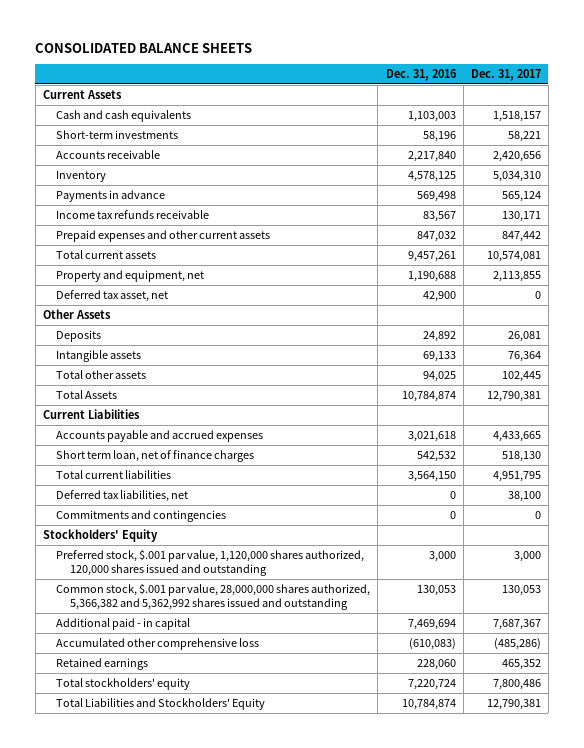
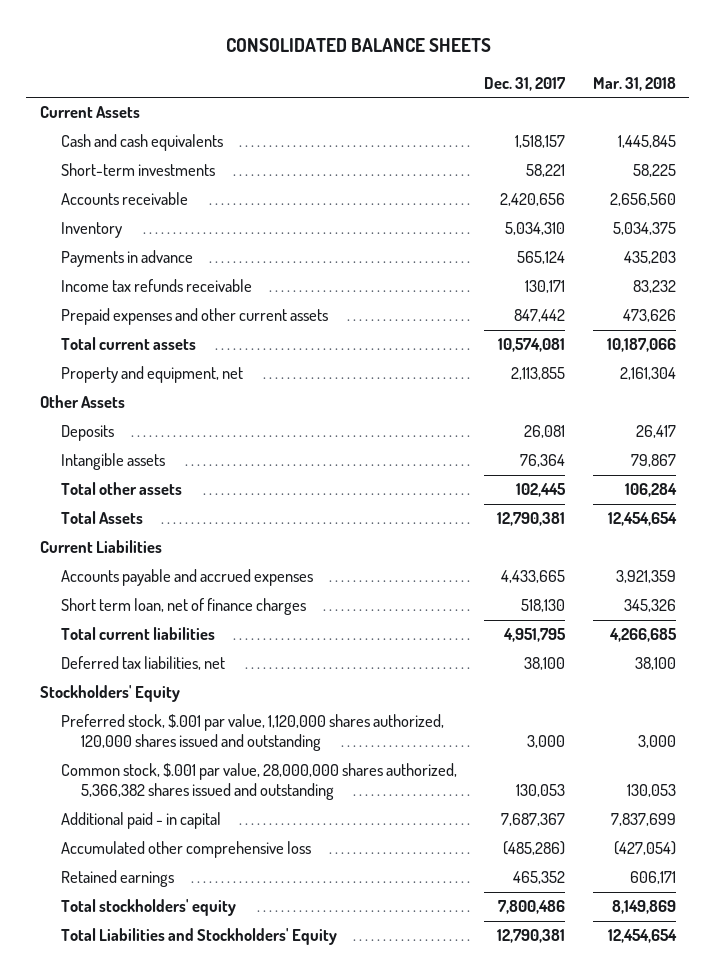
[385,68,457,81] Dec. 31, 2016 -> none
none -> [592,76,676,91] Mar. 31, 2018
[56,289,169,302] Deferred tax asset, net -> none
[56,509,227,522] Commitments and contingencies -> none
[56,582,371,610] Common stock, $.001 par value, 28,000,000 shares authorized, 5,366,382 and 5,362,992 shares issued and outstanding -> [60,763,457,801] Common stock, $.001 par value, 28,000,000 shares authorized, 5,366,382 shares issued and outstanding

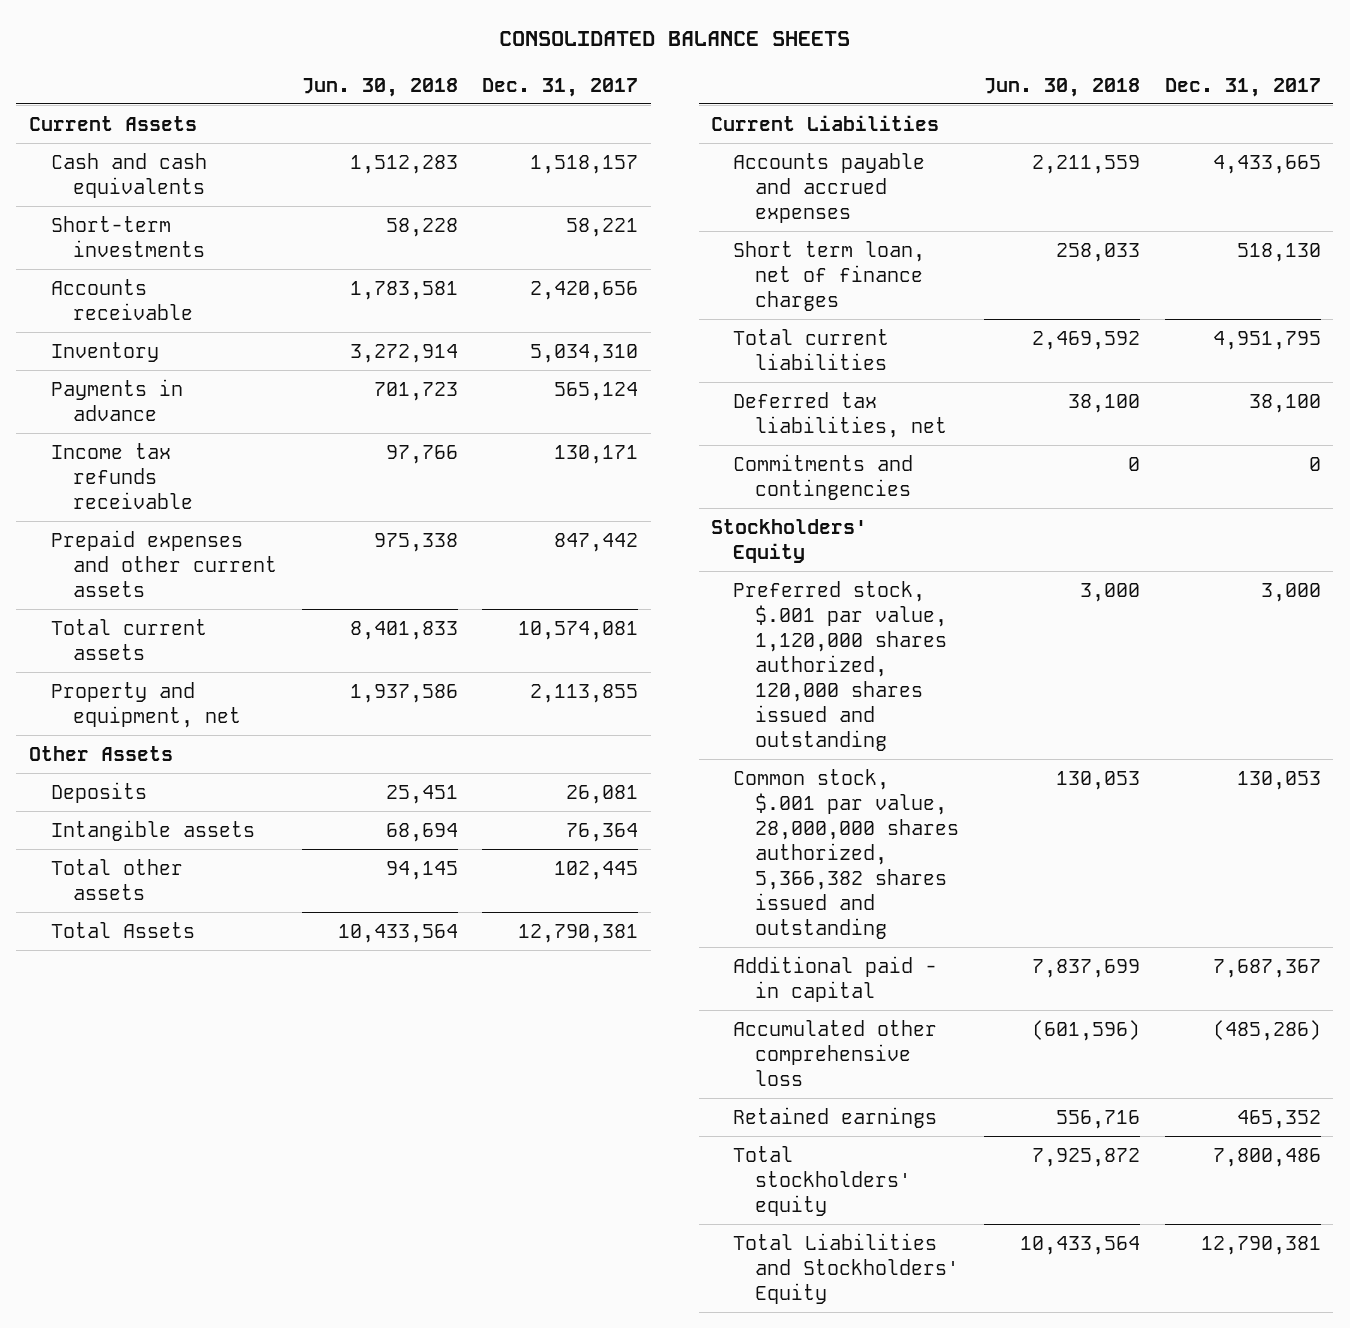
[592,76,676,91] Mar. 31, 2018 -> none
none -> [301,77,458,97] Jun. 30, 2018
none -> [733,453,914,500] Commitments and contingencies

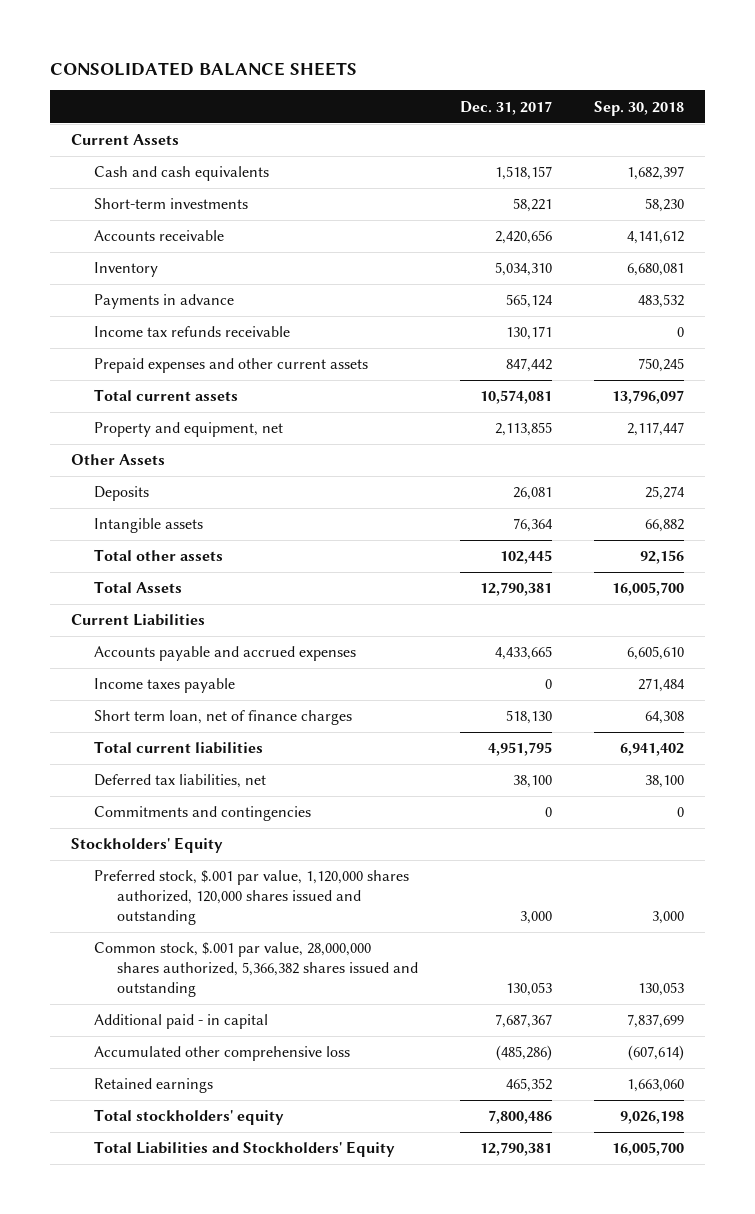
[301,77,458,97] Jun. 30, 2018 -> none
none -> [593,100,684,116] Sep. 30, 2018
none -> [94,678,236,694] Income taxes payable

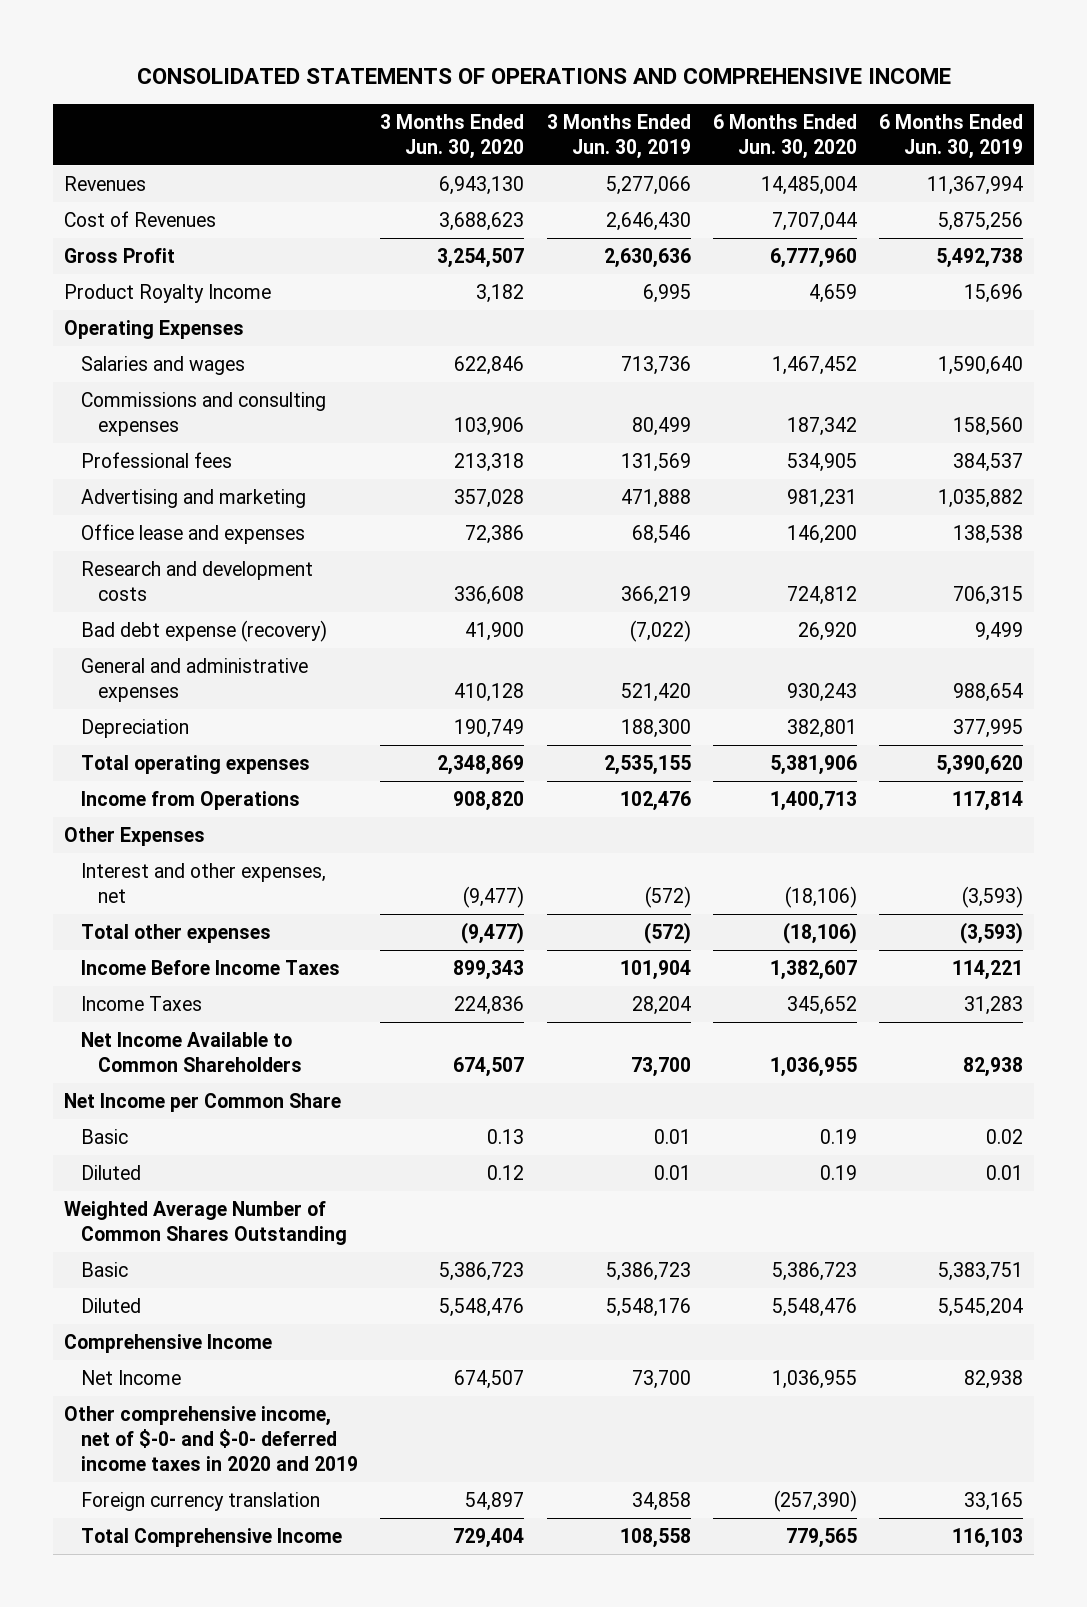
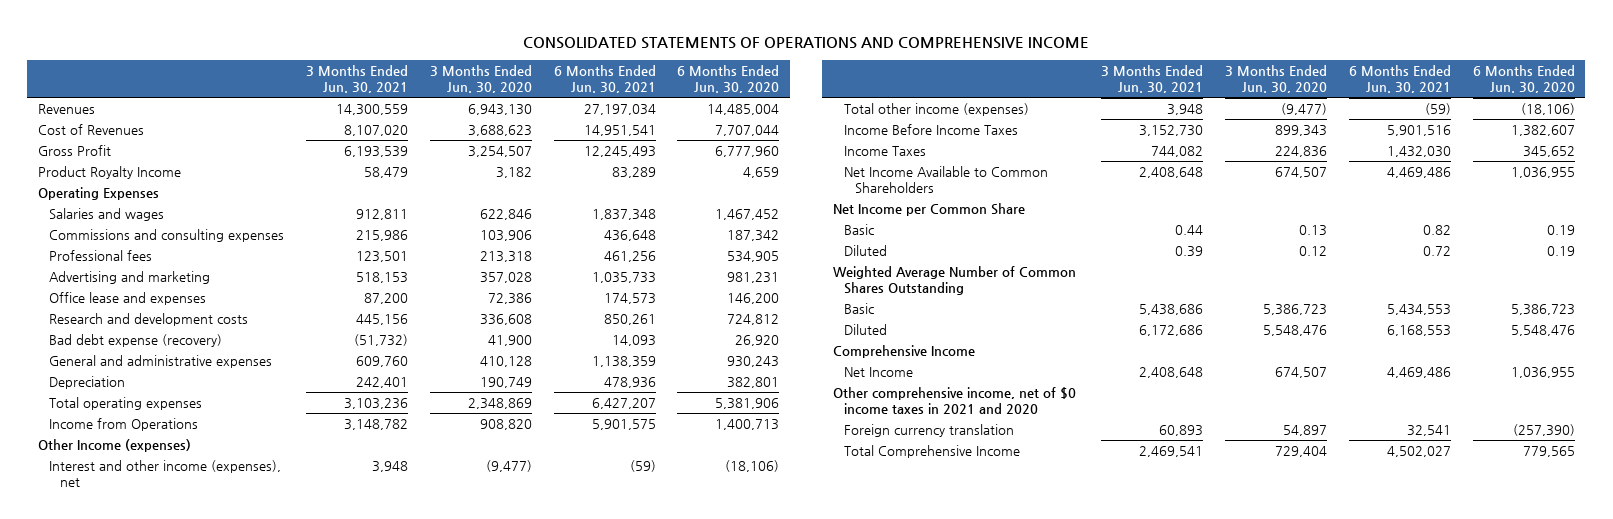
[546,113,691,159] 3 Months Ended Jun. 30, 2019 -> none
[878,113,1023,159] 6 Months Ended Jun. 30, 2019 -> none
none -> [306,65,409,94] 3 Months Ended Jun. 30, 2021
none -> [553,65,656,94] 6 Months Ended Jun. 30, 2021
[64,826,206,846] Other Expenses -> [38,438,192,452] Other Income (expenses)
[81,862,327,903] Interest and other expenses, net -> [49,459,282,488] Interest and other income (expenses), net
[81,923,272,943] Total other expenses -> [844,102,1030,116] Total other income (expenses)
[64,1405,359,1471] Other comprehensive income, net of $-0- and $-0- deferred income taxes in 2020 and 2019 -> [833,386,1077,415] Other comprehensive income, net of $0 income taxes in 2021 and 2020

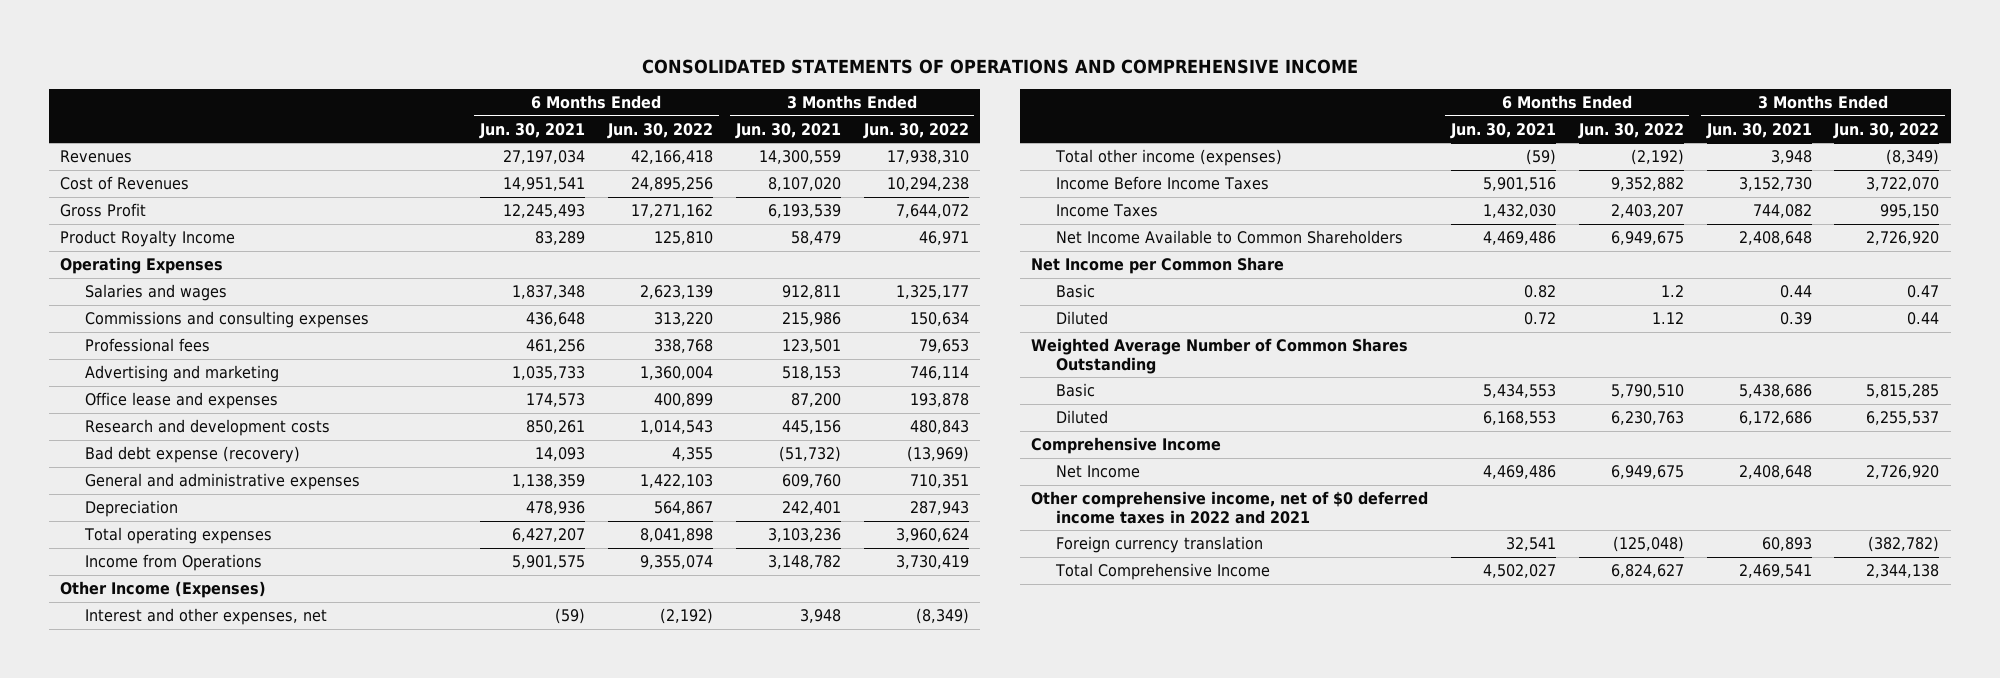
[429,65,532,94] 3 Months Ended Jun. 30, 2020 -> none
[677,65,780,94] 6 Months Ended Jun. 30, 2020 -> none
none -> [606,122,713,139] Jun. 30, 2022
none -> [862,122,969,139] Jun. 30, 2022
[38,438,192,452] Other Income (expenses) -> [60,581,267,599] Other Income (Expenses)
[49,459,282,488] Interest and other income (expenses), net -> [84,608,327,626] Interest and other expenses, net
[833,386,1077,415] Other comprehensive income, net of $0 income taxes in 2021 and 2020 -> [1030,491,1428,524] Other comprehensive income, net of $0 deferred income taxes in 2022 and 2021

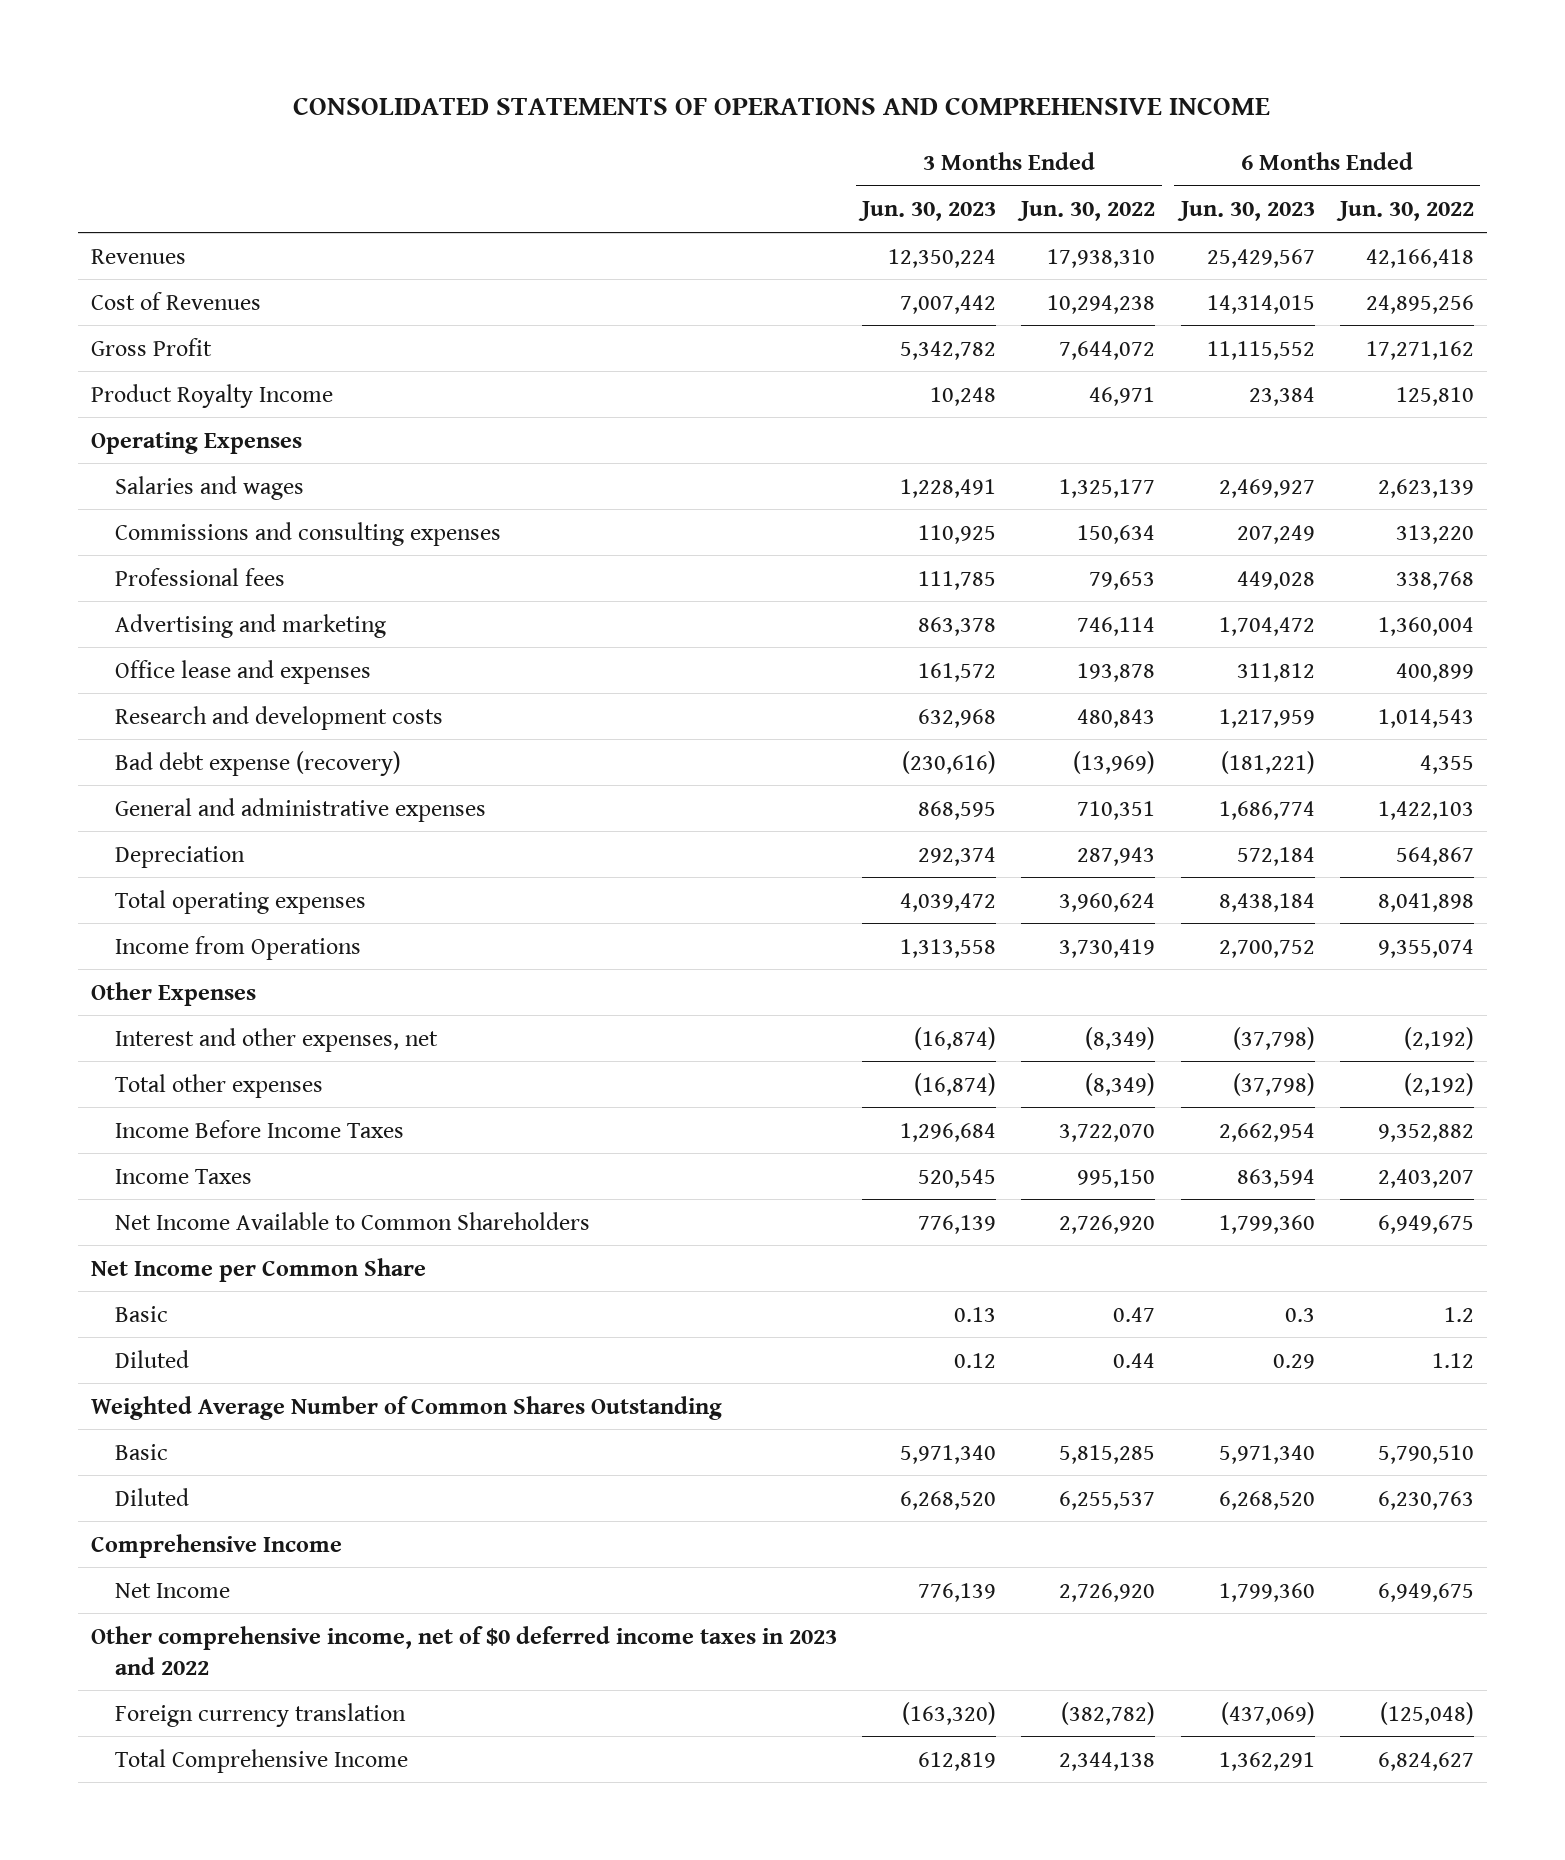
[478,122,585,139] Jun. 30, 2021 -> none
[734,122,841,139] Jun. 30, 2021 -> none
none -> [857,201,996,222] Jun. 30, 2023
none -> [1176,201,1315,222] Jun. 30, 2023
[60,581,267,599] Other Income (Expenses) -> [90,981,256,1006] Other Expenses
[1054,149,1282,167] Total other income (expenses) -> [115,1073,324,1098] Total other expenses
[1030,491,1428,524] Other comprehensive income, net of $0 deferred income taxes in 2022 and 2021 -> [90,1625,837,1675] Other comprehensive income, net of $0 deferred income taxes in 2023 and 2022

